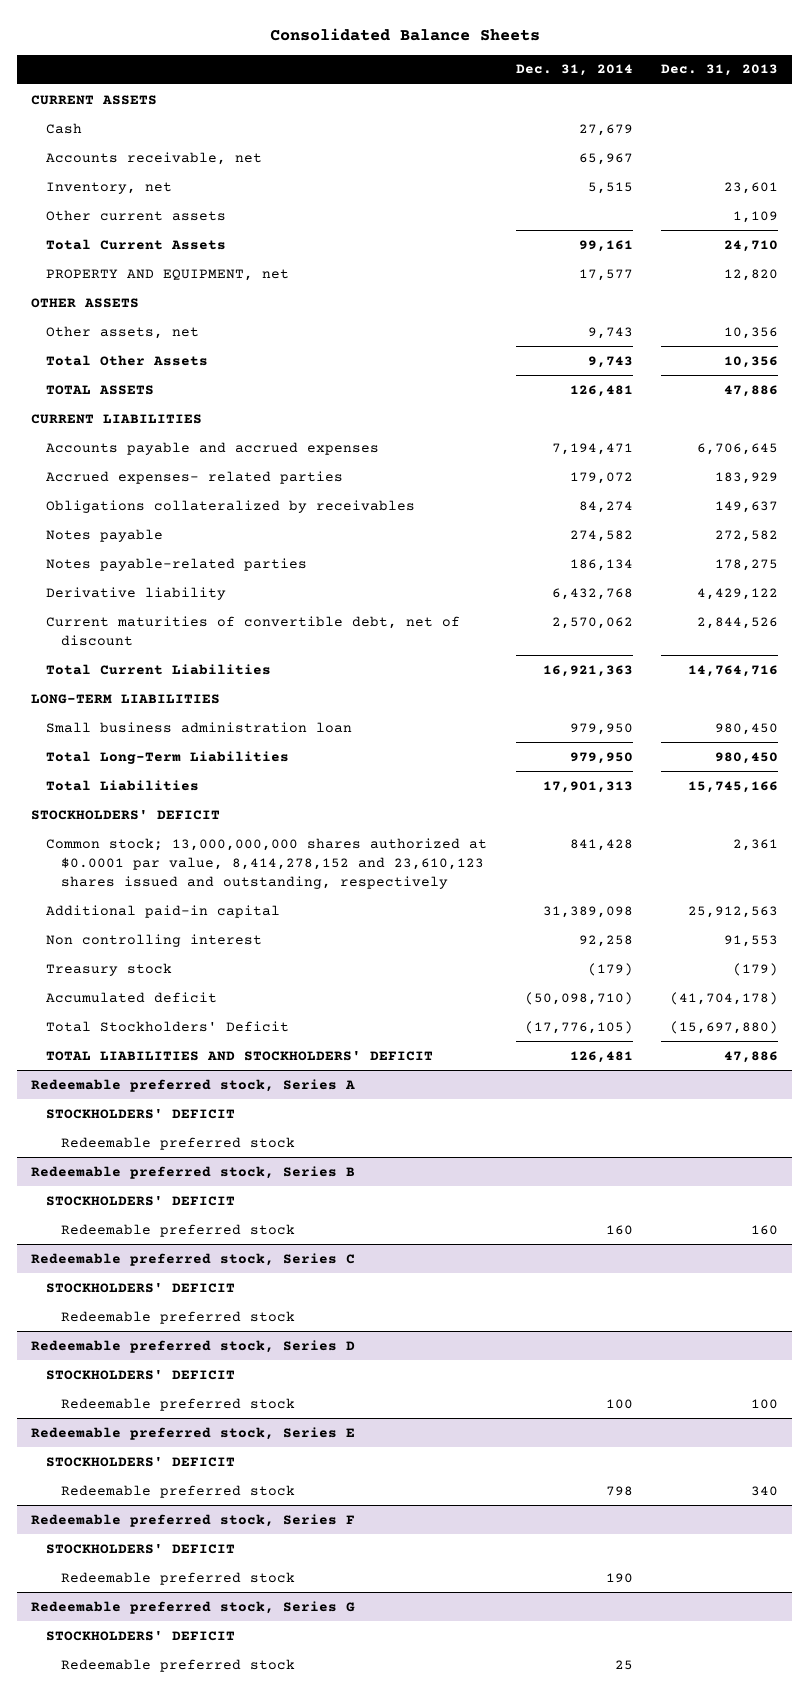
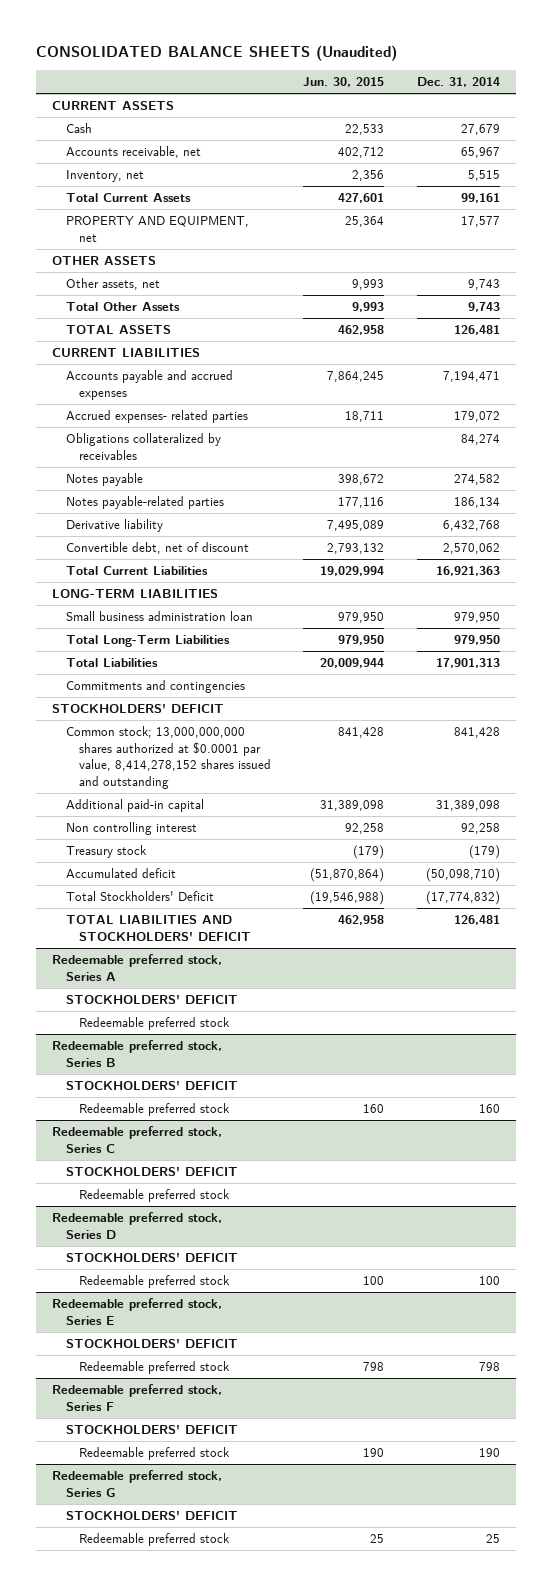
[269,27,540,41] Consolidated Balance Sheets -> [36,44,398,61] CONSOLIDATED BALANCE SHEETS (Unaudited)
[660,64,778,77] Dec. 31, 2013 -> none
none -> [303,76,385,87] Jun. 30, 2015
[46,209,227,221] Other current assets -> none
[46,615,461,646] Current maturities of convertible debt, net of discount -> [65,542,249,555] Convertible debt, net of discount
none -> [65,680,245,694] Commitments and contingencies
[46,837,488,889] Common stock; 13,000,000,000 shares authorized at $0.0001 par value, 8,414,278,152 and 23,610,123 shares issued and outstanding, respectively -> [65,726,271,789] Common stock; 13,000,000,000 shares authorized at $0.0001 par value, 8,414,278,152 shares issued and outstanding
[524,1020,633,1034] (17,776,105) -> [425,891,500,906] (17,774,832)

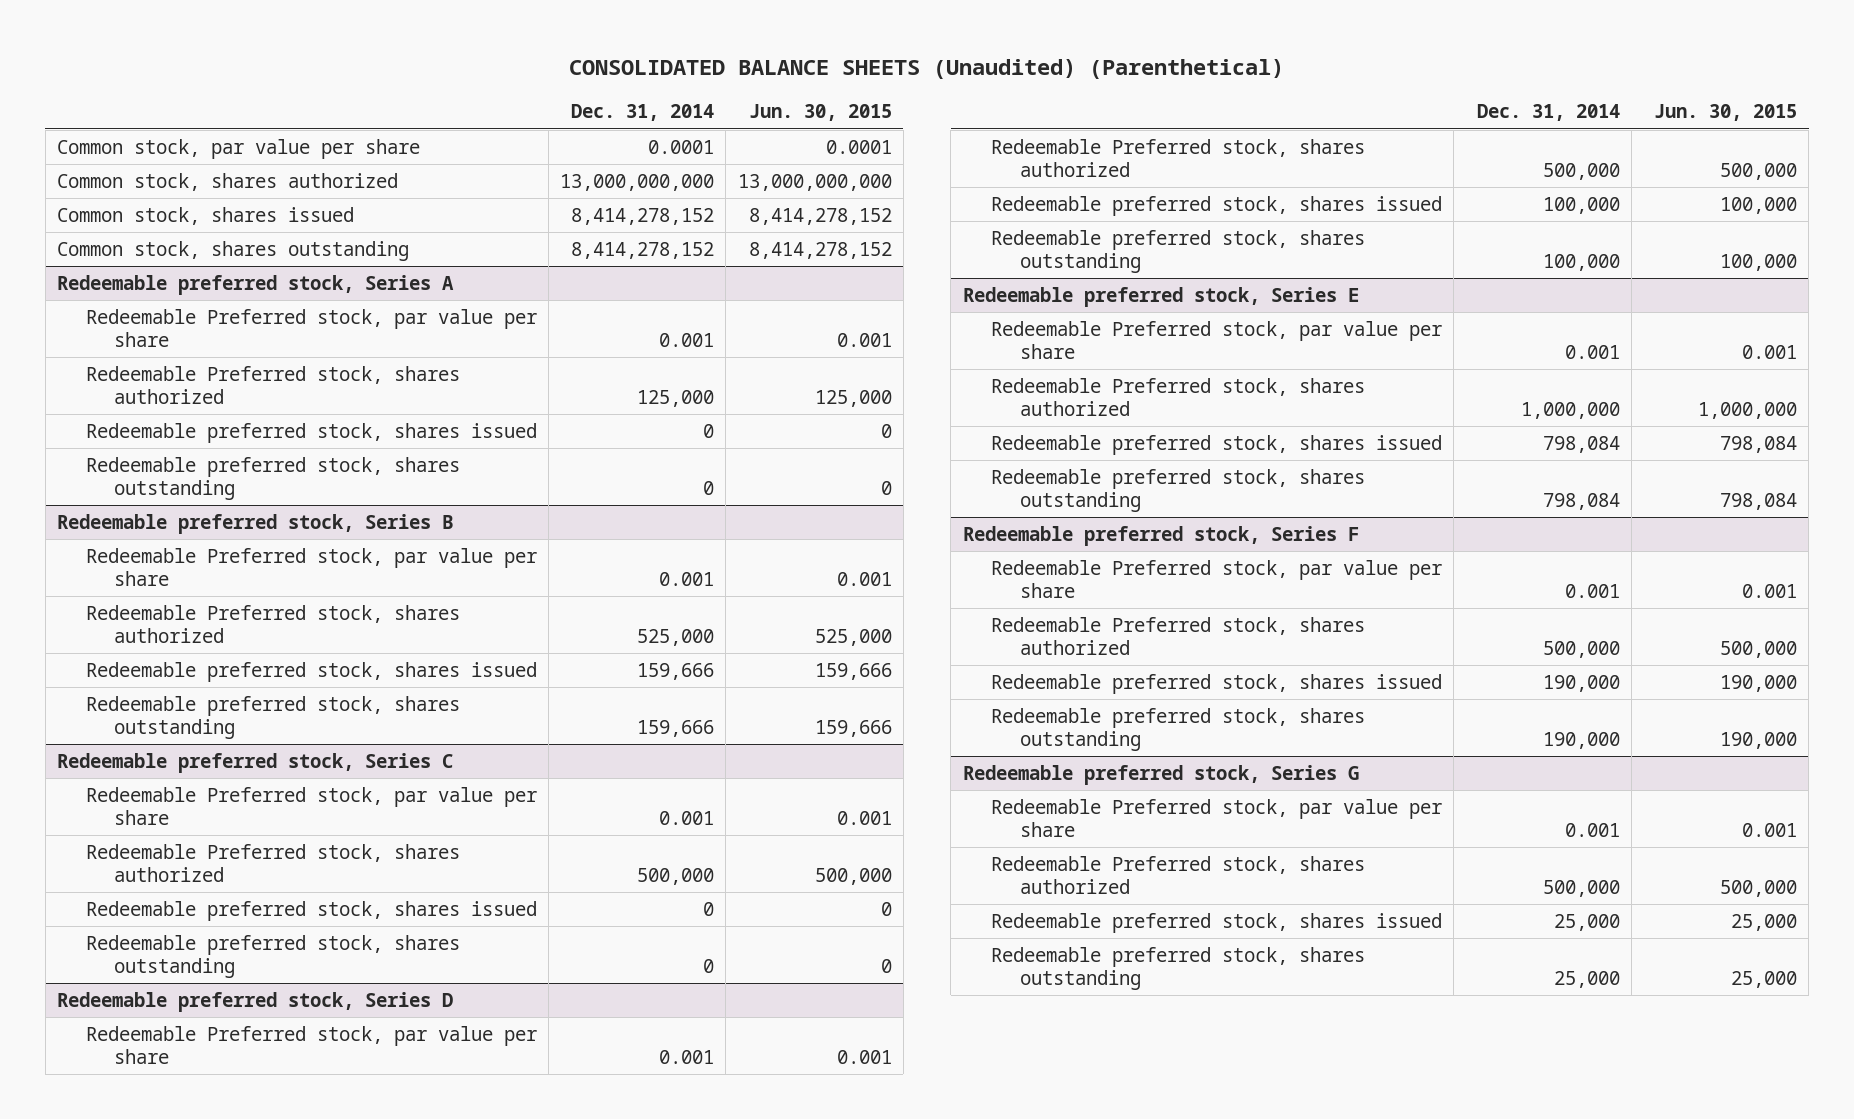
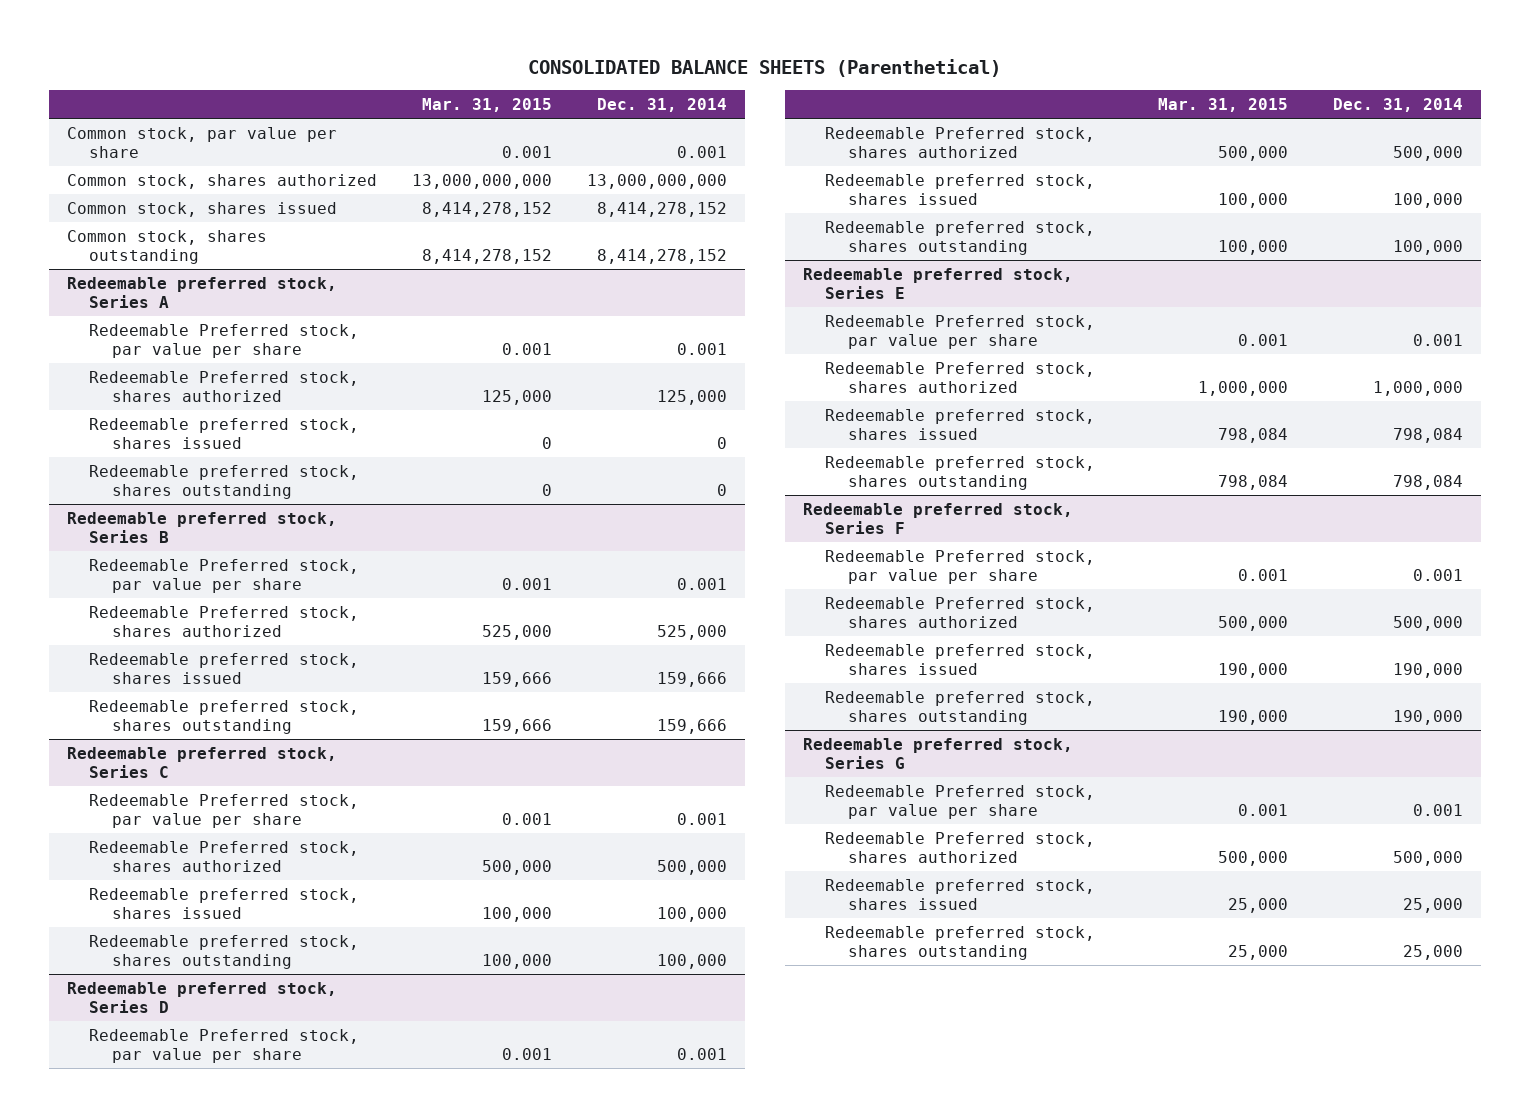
[569,59,1285,80] CONSOLIDATED BALANCE SHEETS (Unaudited) (Parenthetical) -> [527,58,1001,77] CONSOLIDATED BALANCE SHEETS (Parenthetical)
[748,104,892,122] Jun. 30, 2015 -> none
none -> [421,97,552,112] Mar. 31, 2015
[648,140,715,155] 0.0001 -> [677,145,728,158] 0.001
[703,902,715,917] 0 -> [657,906,728,922] 100,000
[703,959,715,974] 0 -> [657,953,728,969] 100,000

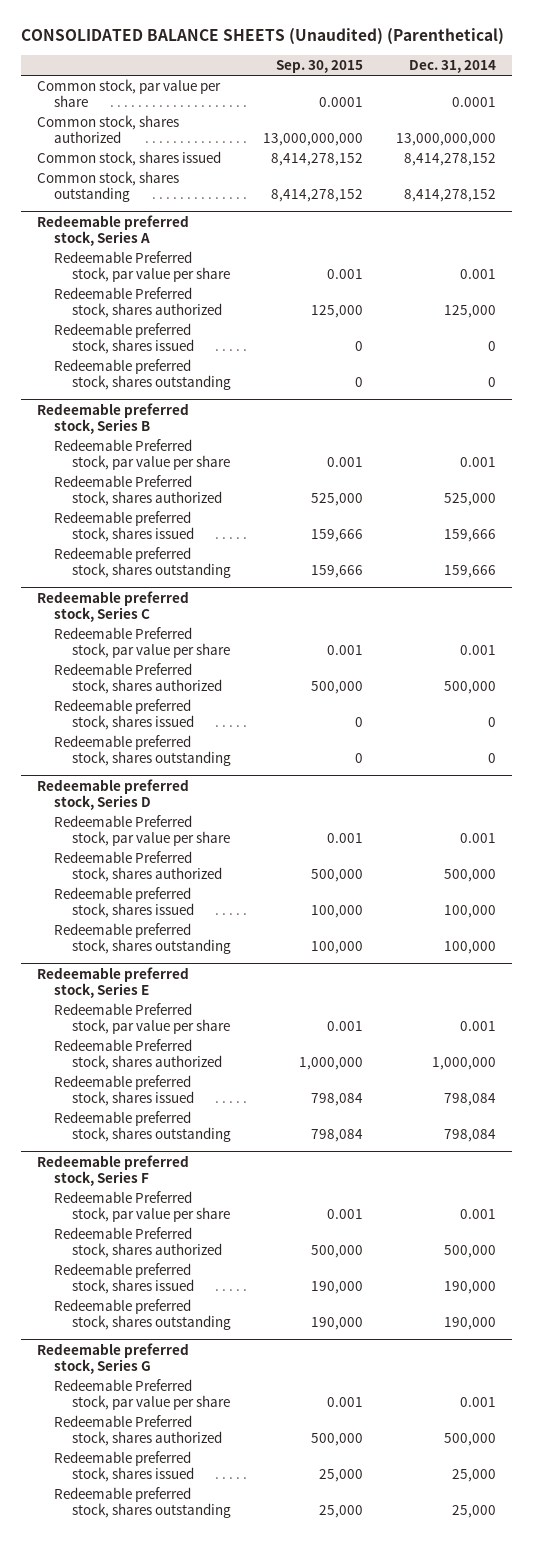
[527,58,1001,77] CONSOLIDATED BALANCE SHEETS (Parenthetical) -> [20,28,504,46] CONSOLIDATED BALANCE SHEETS (Unaudited) (Parenthetical)
[421,97,552,112] Mar. 31, 2015 -> none
none -> [276,60,364,74] Sep. 30, 2015
[677,145,728,158] 0.001 -> [452,96,497,107] 0.0001
[657,906,728,922] 100,000 -> [488,716,497,727] 0
[657,953,728,969] 100,000 -> [488,752,497,763] 0

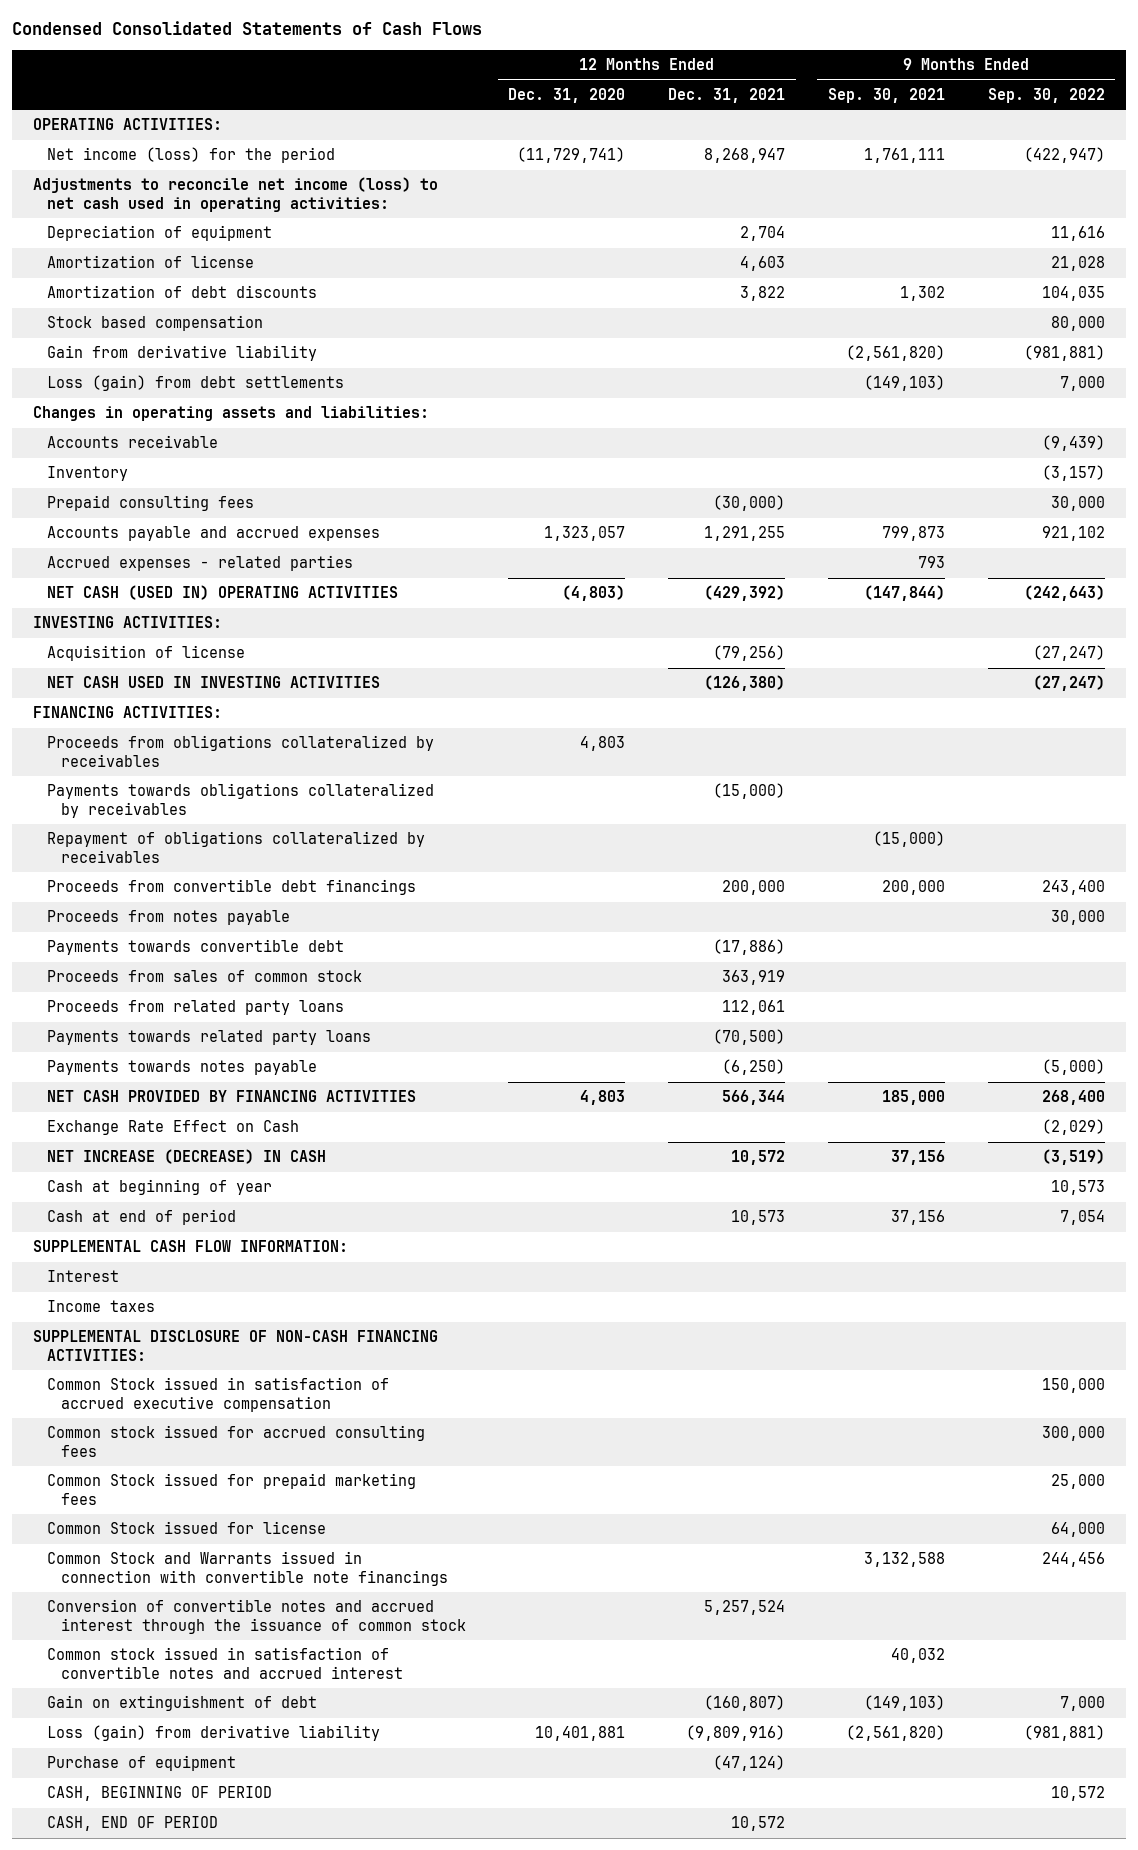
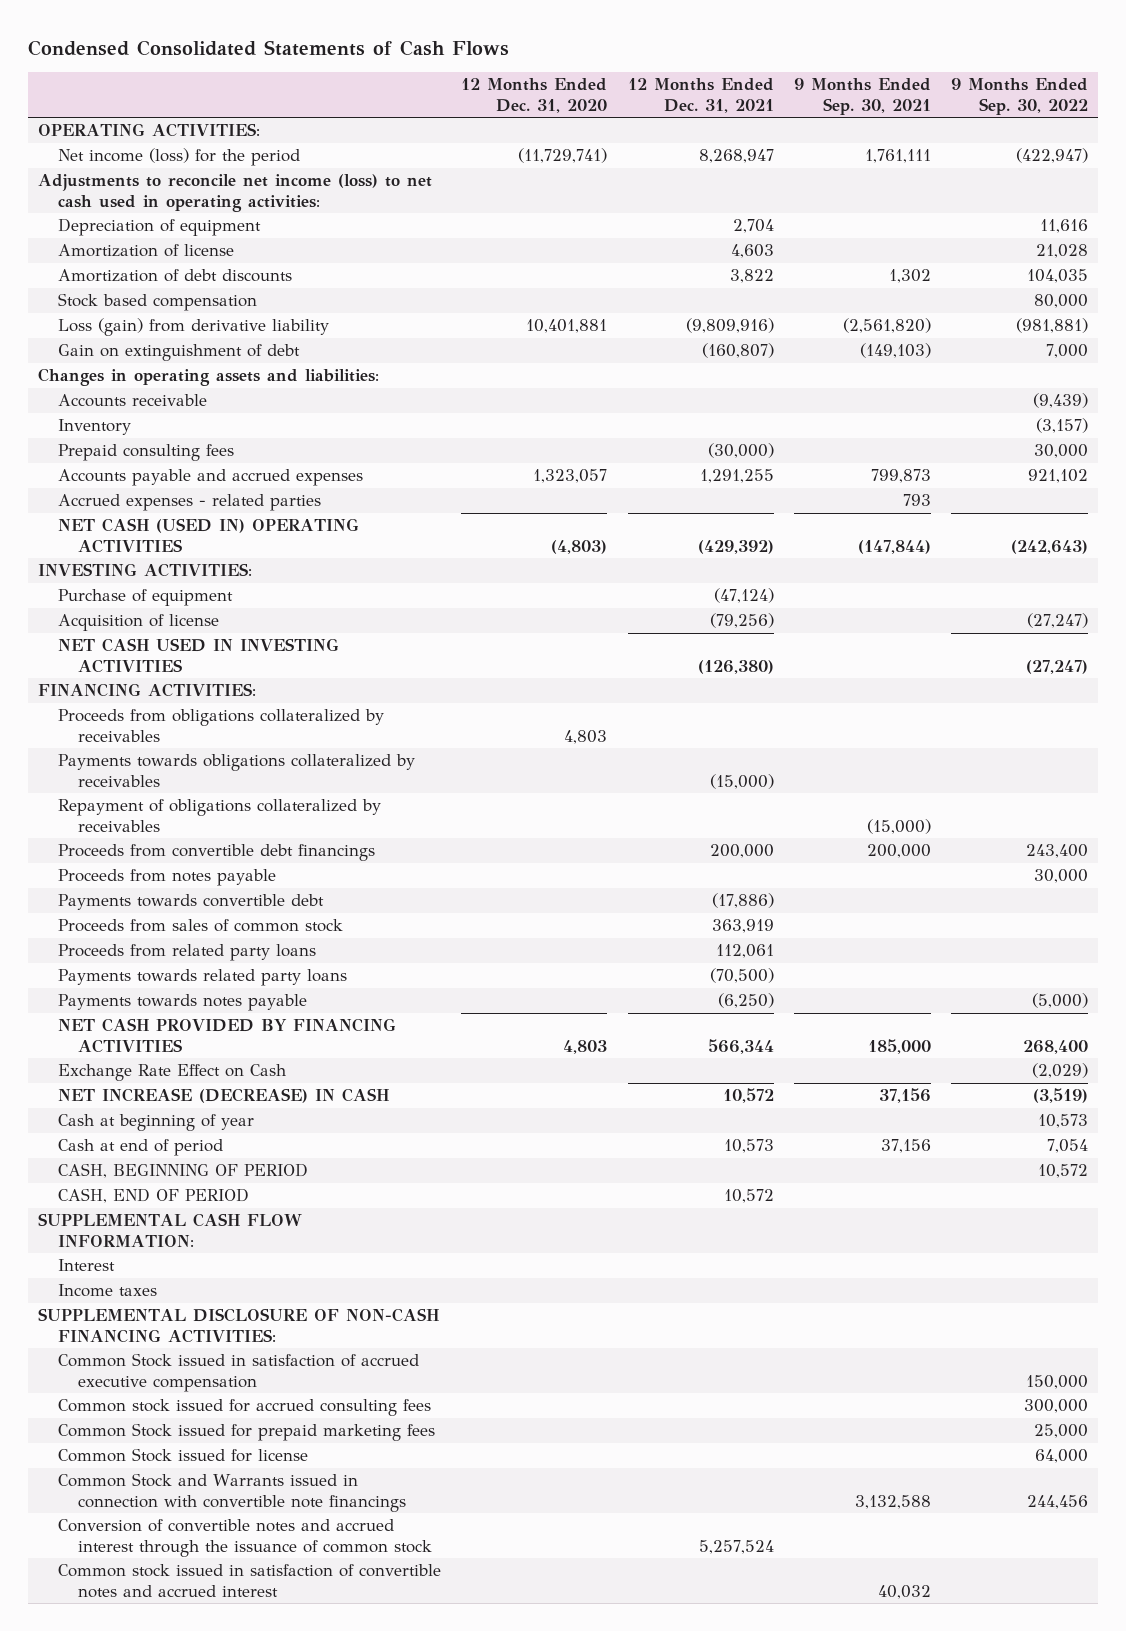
[47,345,318,362] Gain from derivative liability -> none
[47,375,345,392] Loss (gain) from debt settlements -> none
[47,1725,381,1742] Loss (gain) from derivative liability -> [58,318,330,337] Loss (gain) from derivative liability
[47,1695,318,1712] Gain on extinguishment of debt -> [58,344,301,362] Gain on extinguishment of debt
[47,1755,237,1772] Purchase of equipment -> [58,589,234,607] Purchase of equipment
[47,1786,273,1802] CASH, BEGINNING OF PERIOD -> [58,1163,309,1179] CASH, BEGINNING OF PERIOD
[47,1816,219,1832] CASH, END OF PERIOD -> [58,1188,250,1204] CASH, END OF PERIOD

